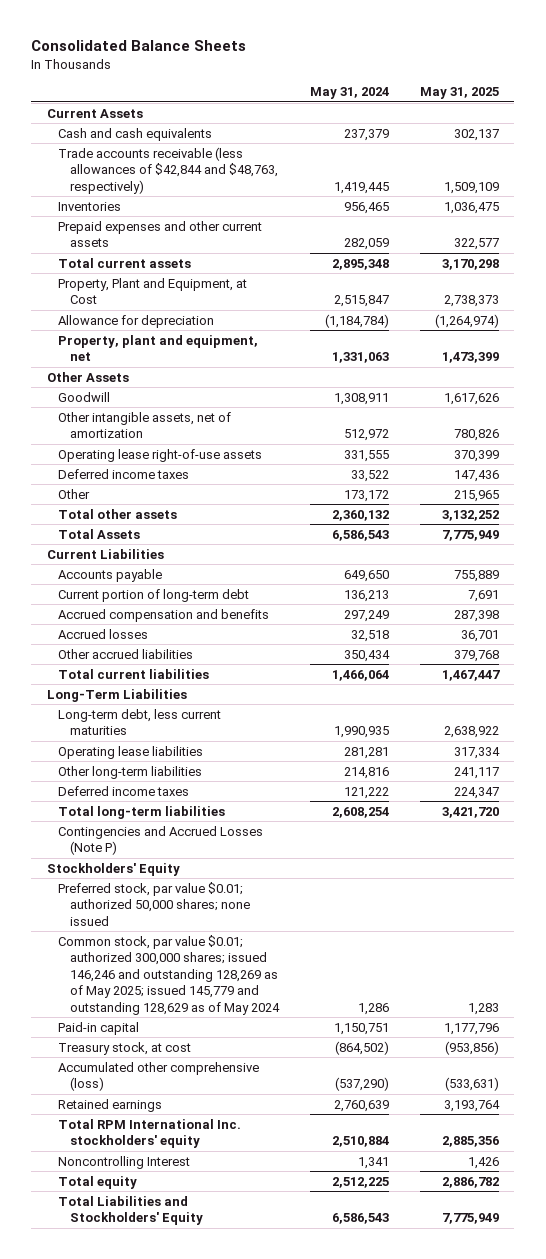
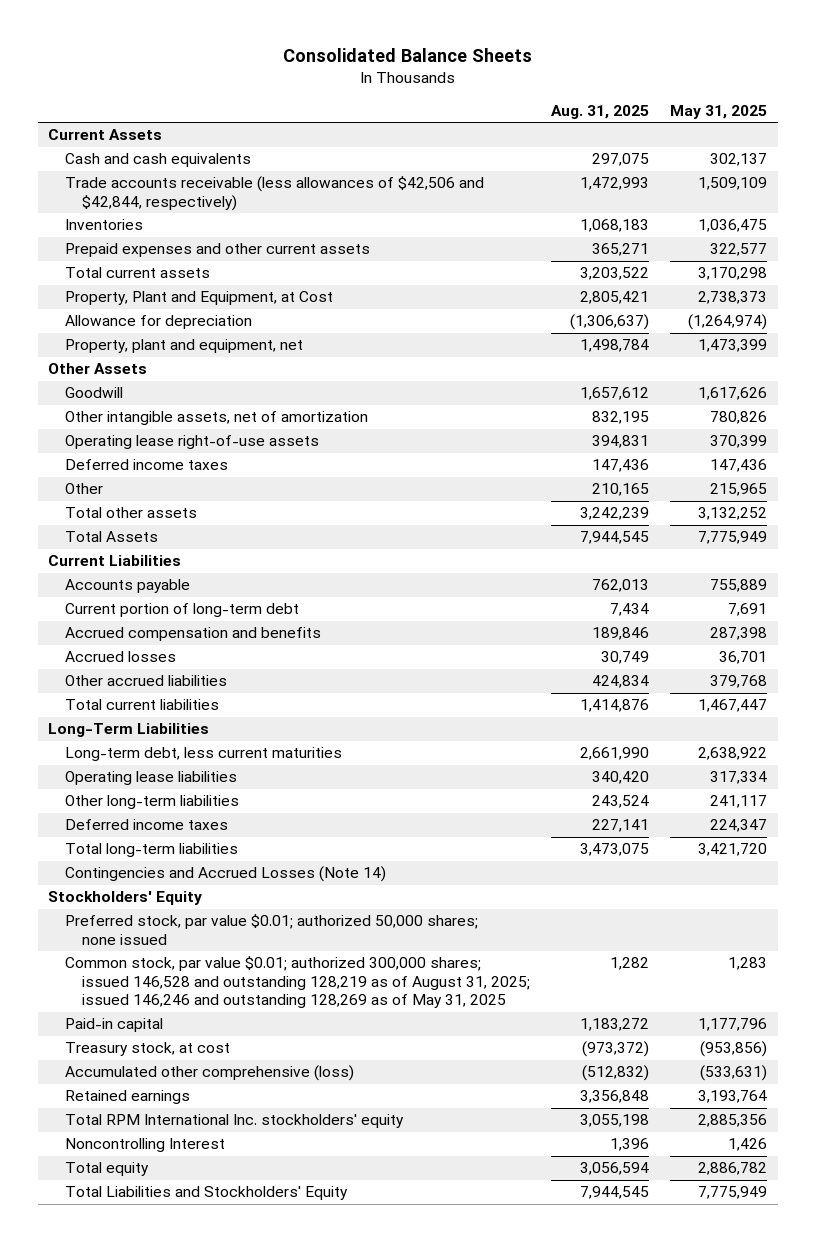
[309,87,389,100] May 31, 2024 -> none
none -> [551,104,650,119] Aug. 31, 2025
[58,146,278,194] Trade accounts receivable (less allowances of $42,844 and $48,763, respectively) -> [65,176,485,211] Trade accounts receivable (less allowances of $42,506 and $42,844, respectively)
[58,825,264,856] Contingencies and Accrued Losses (Note P) -> [65,866,387,883] Contingencies and Accrued Losses (Note 14)
[58,934,280,1015] Common stock, par value $0.01; authorized 300,000 shares; issued 146,246 and outstanding 128,269 as of May 2025; issued 145,779 and outstanding 128,629 as of May 2024 -> [65,956,531,1009] Common stock, par value $0.01; authorized 300,000 shares; issued 146,528 and outstanding 128,219 as of August 31, 2025; issued 146,246 and outstanding 128,269 as of May 31, 2025

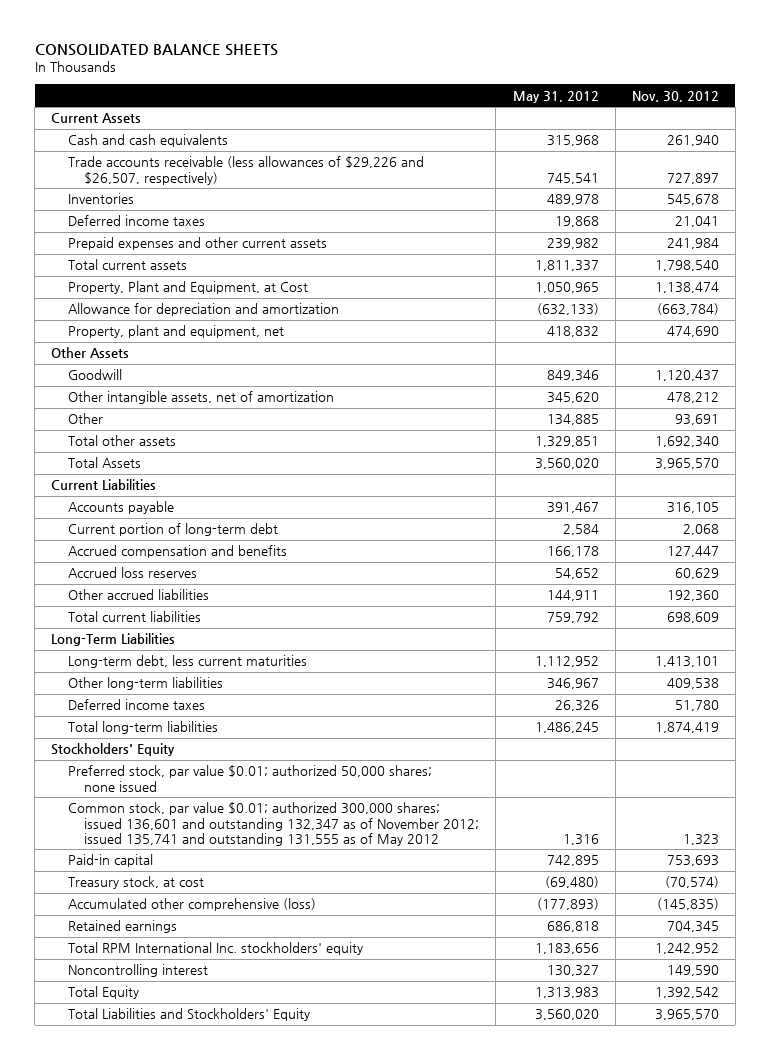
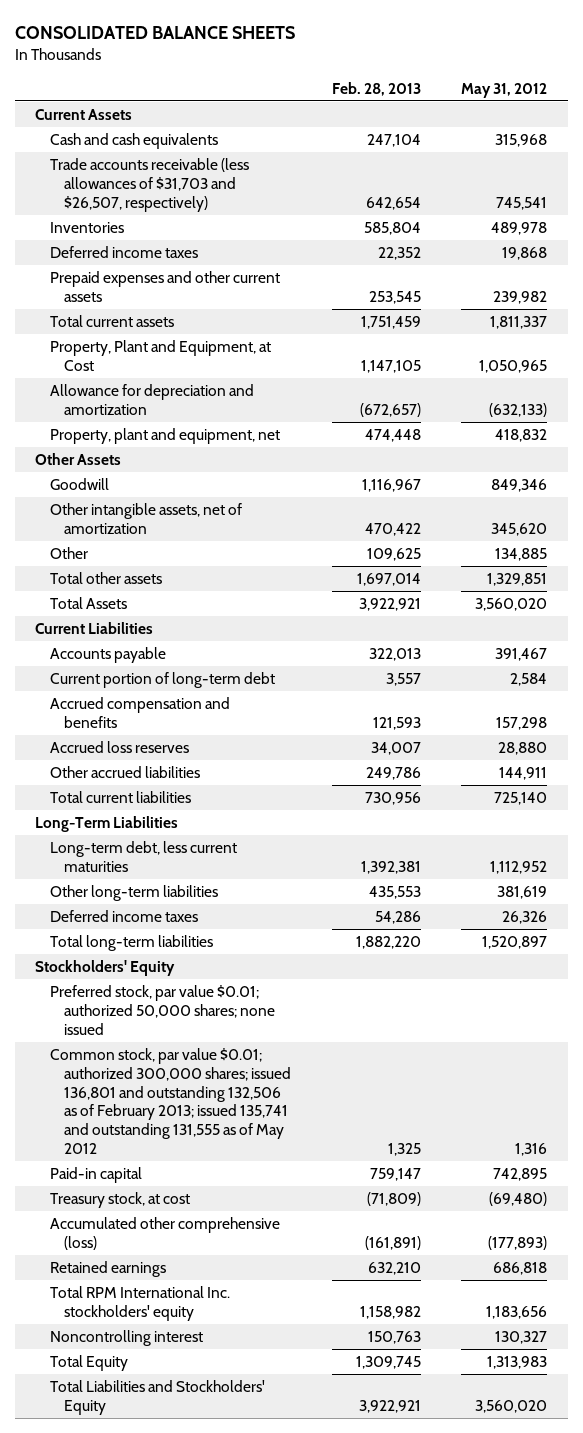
[631,90,719,102] Nov. 30, 2012 -> none
none -> [331,81,421,96] Feb. 28, 2013
[67,156,424,185] Trade accounts receivable (less allowances of $29,226 and $26,507, respectively) -> [49,158,249,212] Trade accounts receivable (less allowances of $31,703 and $26,507, respectively)
[546,546,599,558] 166,178 -> [496,716,548,730] 157,298
[554,568,599,580] 54,652 -> [498,742,548,756] 28,880
[546,612,599,624] 759,792 -> [494,792,548,806] 725,140
[546,678,599,690] 346,967 -> [497,886,548,900] 381,619
[534,722,599,734] 1,486,245 -> [482,936,548,950] 1,520,897
[67,802,480,846] Common stock, par value $0.01; authorized 300,000 shares; issued 136,601 and outstanding 132,347 as of November 2012; issued 135,741 and outstanding 131,555 as of May 2012 -> [49,1048,292,1155] Common stock, par value $0.01; authorized 300,000 shares; issued 136,801 and outstanding 132,506 as of February 2013; issued 135,741 and outstanding 131,555 as of May 2012

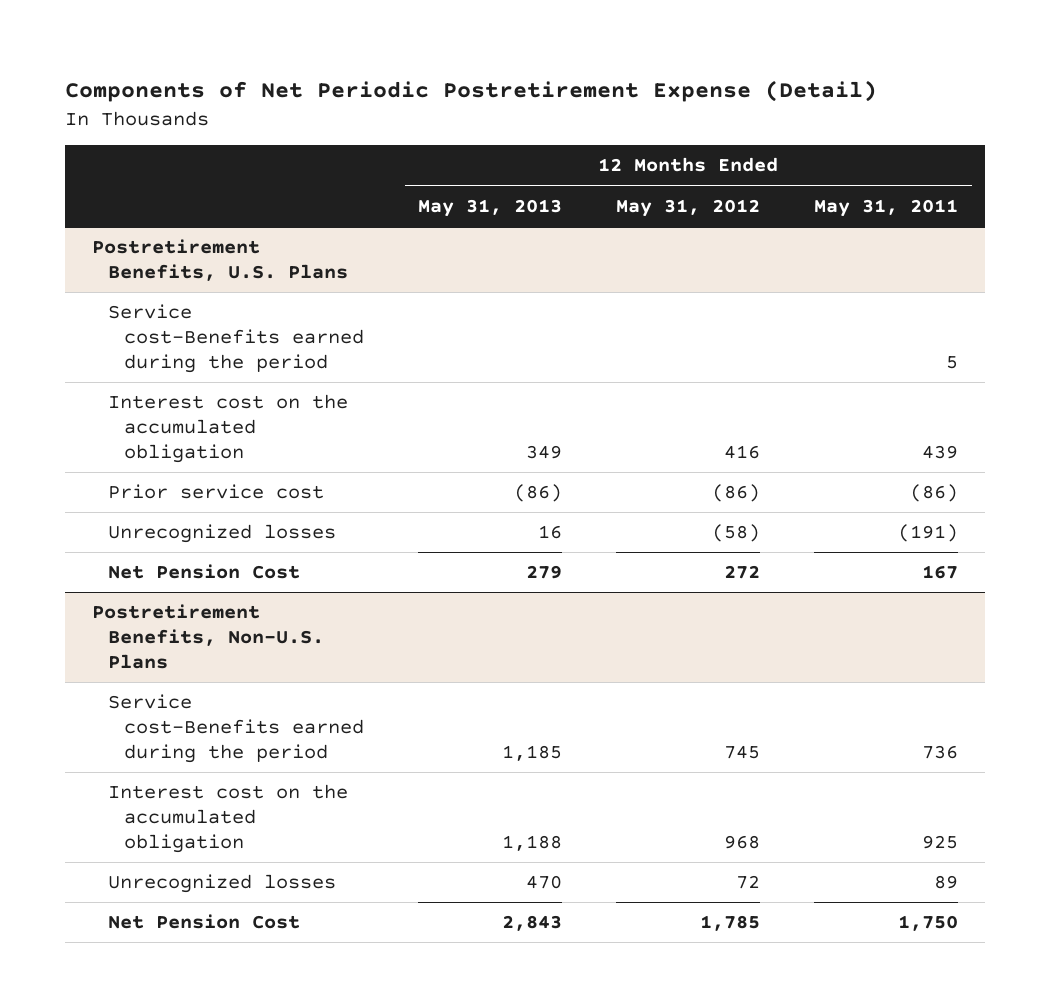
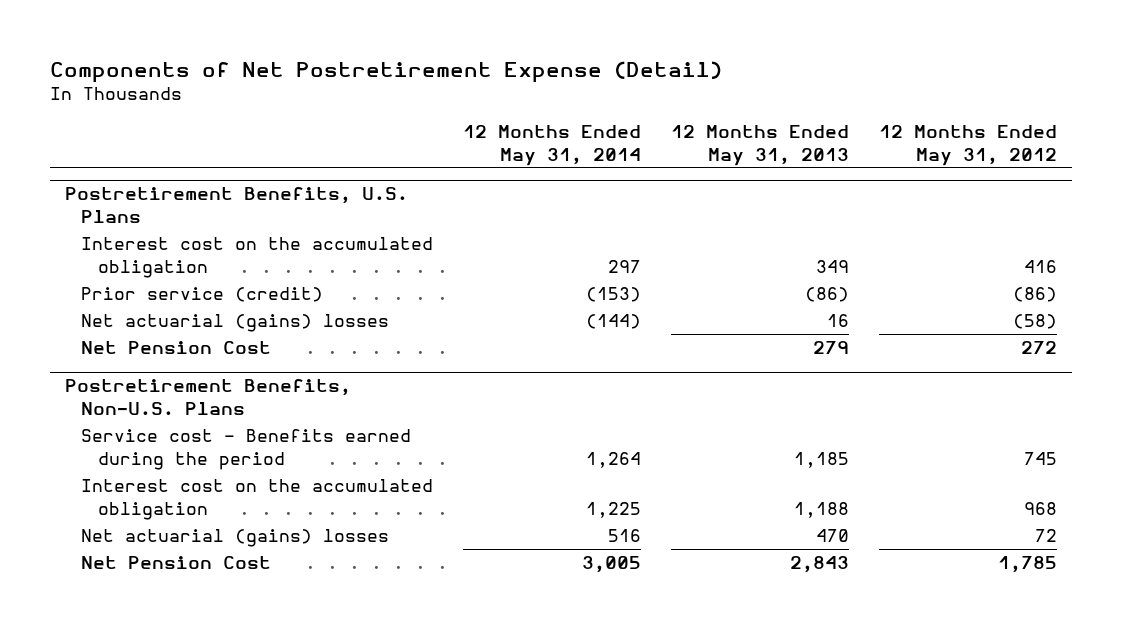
[65,79,878,102] Components of Net Periodic Postretirement Expense (Detail) -> [49,60,722,83] Components of Net Postretirement Expense (Detail)
[814,198,959,217] May 31, 2011 -> none
none -> [463,125,642,166] 12 Months Ended May 31, 2014
[108,304,365,374] Service cost-Benefits earned during the period -> none
[108,484,325,500] Prior service cost -> [81,287,324,303] Prior service (credit)
[108,524,337,544] Unrecognized losses -> [81,314,390,333] Net actuarial (gains) losses
[108,694,365,764] Service cost-Benefits earned during the period -> [81,429,412,470] Service cost - Benefits earned during the period
[108,874,337,894] Unrecognized losses -> [81,529,390,548] Net actuarial (gains) losses

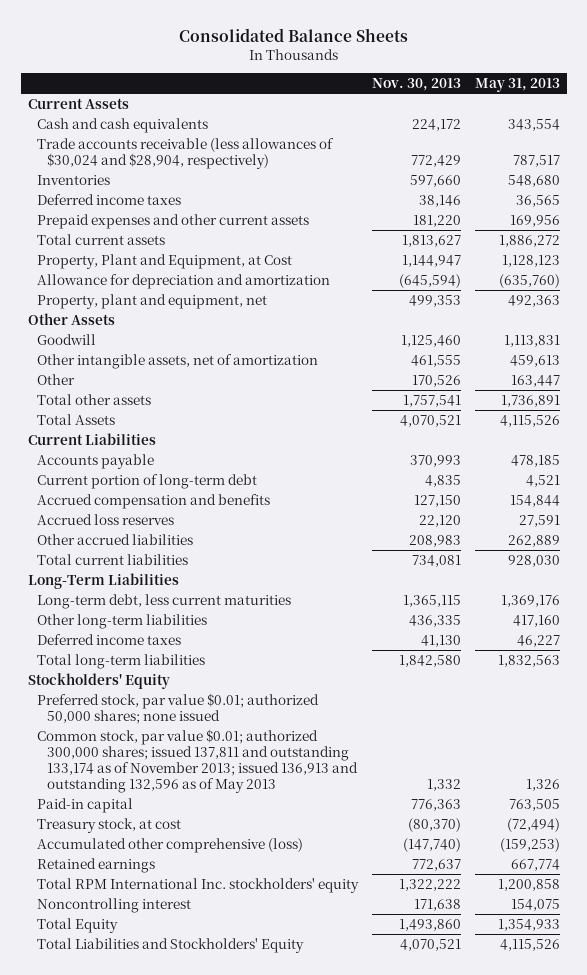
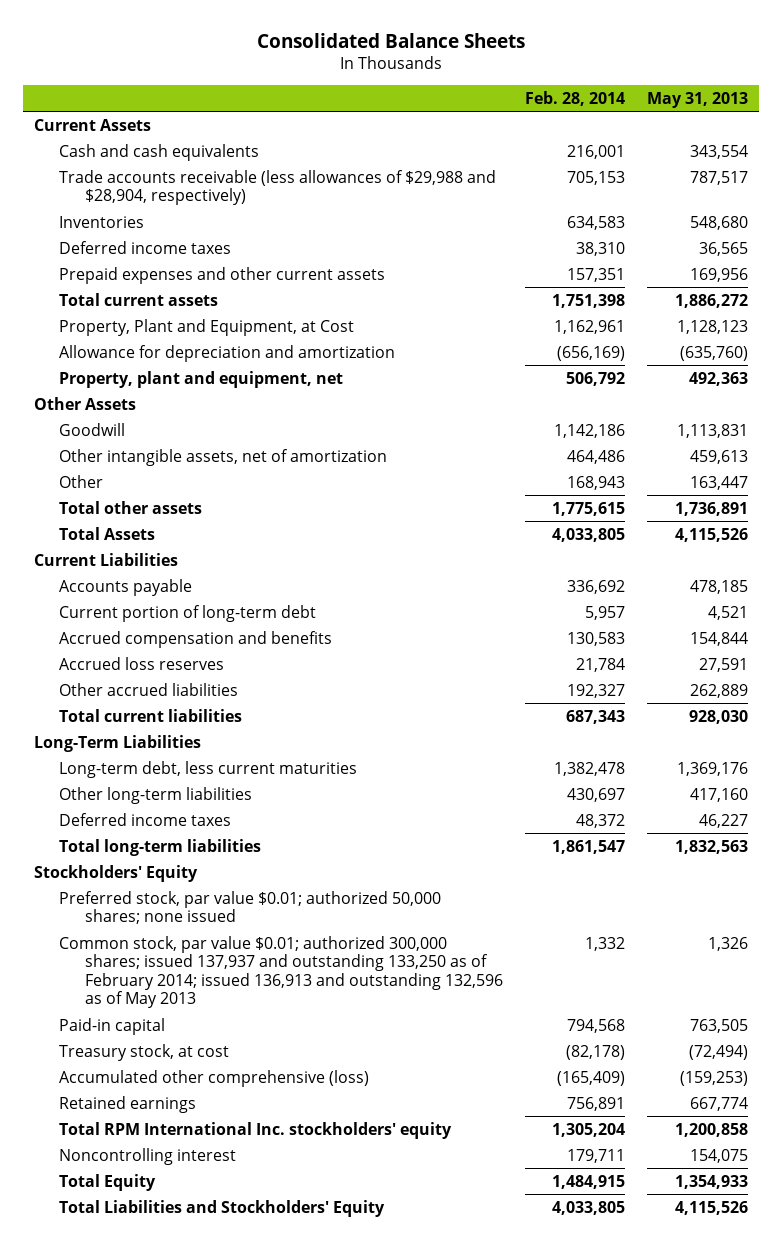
[372,78,462,92] Nov. 30, 2013 -> none
none -> [524,91,625,107] Feb. 28, 2014
[37,137,335,169] Trade accounts receivable (less allowances of $30,024 and $28,904, respectively) -> [59,169,497,206] Trade accounts receivable (less allowances of $29,988 and $28,904, respectively)
[37,728,359,793] Common stock, par value $0.01; authorized 300,000 shares; issued 137,811 and outstanding 133,174 as of November 2013; issued 136,913 and outstanding 132,596 as of May 2013 -> [59,935,503,1009] Common stock, par value $0.01; authorized 300,000 shares; issued 137,937 and outstanding 133,250 as of February 2014; issued 136,913 and outstanding 132,596 as of May 2013

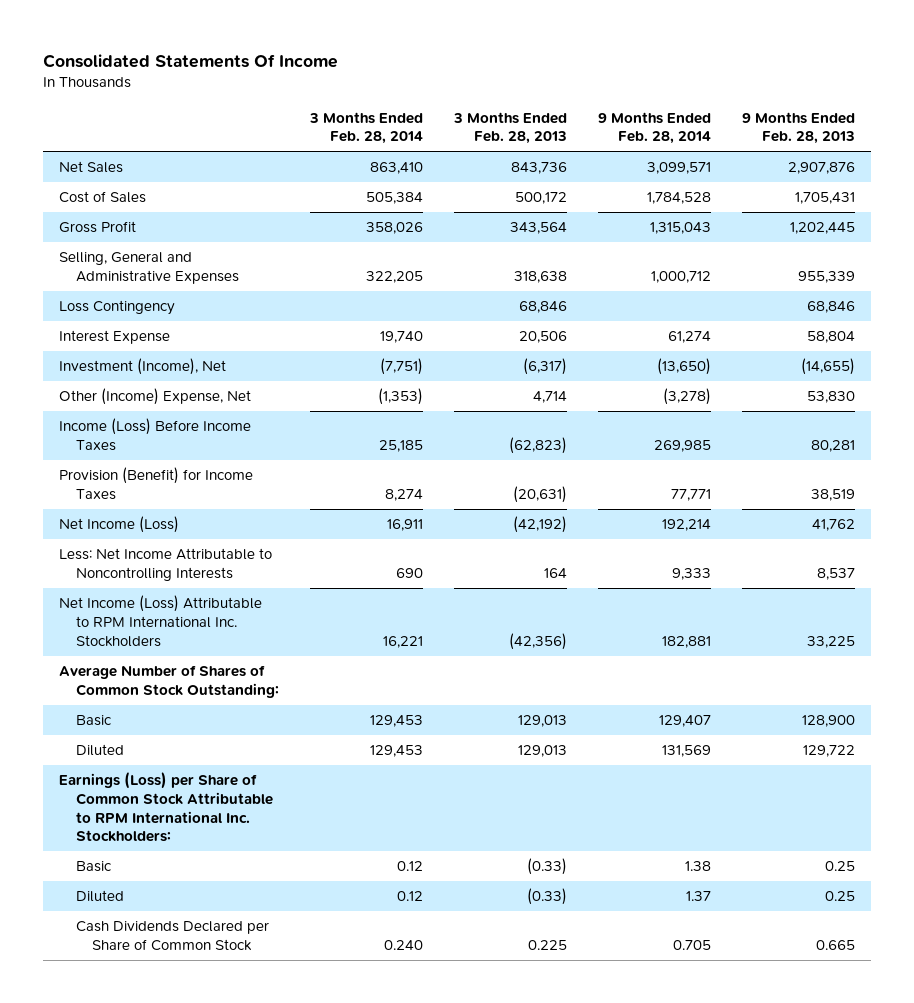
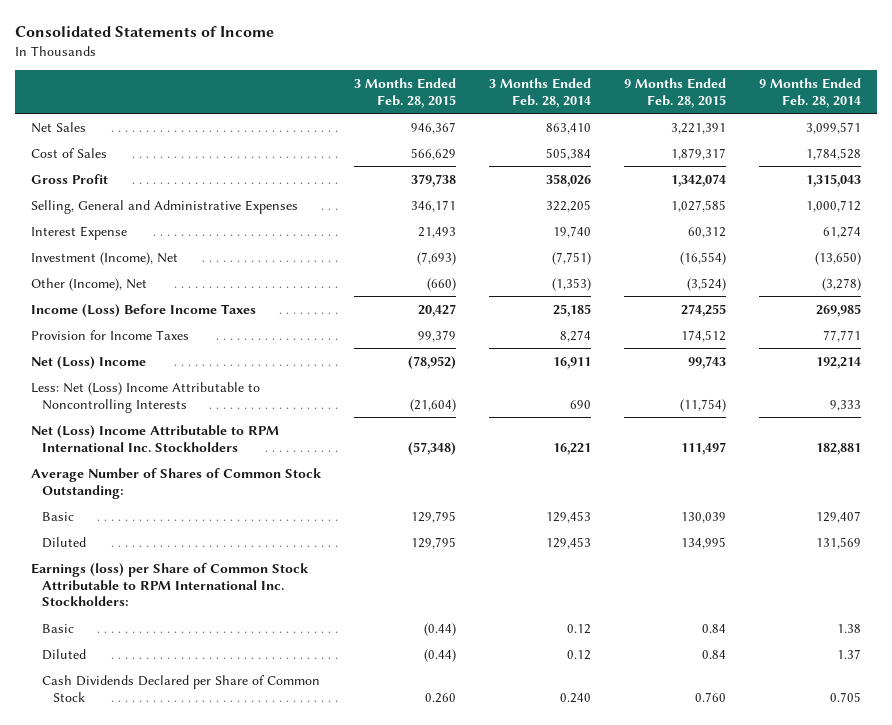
[43,53,339,68] Consolidated Statements Of Income -> [15,25,275,37] Consolidated Statements of Income
[452,111,567,145] 3 Months Ended Feb. 28, 2013 -> none
[742,111,856,145] 9 Months Ended Feb. 28, 2013 -> none
none -> [354,77,457,108] 3 Months Ended Feb. 28, 2015
none -> [623,77,726,108] 9 Months Ended Feb. 28, 2015
[59,300,176,316] Loss Contingency -> none
[59,388,252,406] Other (Income) Expense, Net -> [31,277,148,291] Other (Income), Net
[59,467,254,500] Provision (Benefit) for Income Taxes -> [31,329,190,340] Provision for Income Taxes
[59,516,180,534] Net Income (Loss) -> [31,355,147,369] Net (Loss) Income
[59,548,273,581] Less: Net Income Attributable to Noncontrolling Interests -> [31,381,261,413] Less: Net (Loss) Income Attributable to Noncontrolling Interests
[59,595,263,647] Net Income (Loss) Attributable to RPM International Inc. Stockholders -> [31,424,280,452] Net (Loss) Income Attributable to RPM International Inc. Stockholders
[59,772,273,843] Earnings (Loss) per Share of Common Stock Attributable to RPM International Inc. Stockholders: -> [31,562,310,607] Earnings (loss) per Share of Common Stock Attributable to RPM International Inc. Stockholders:

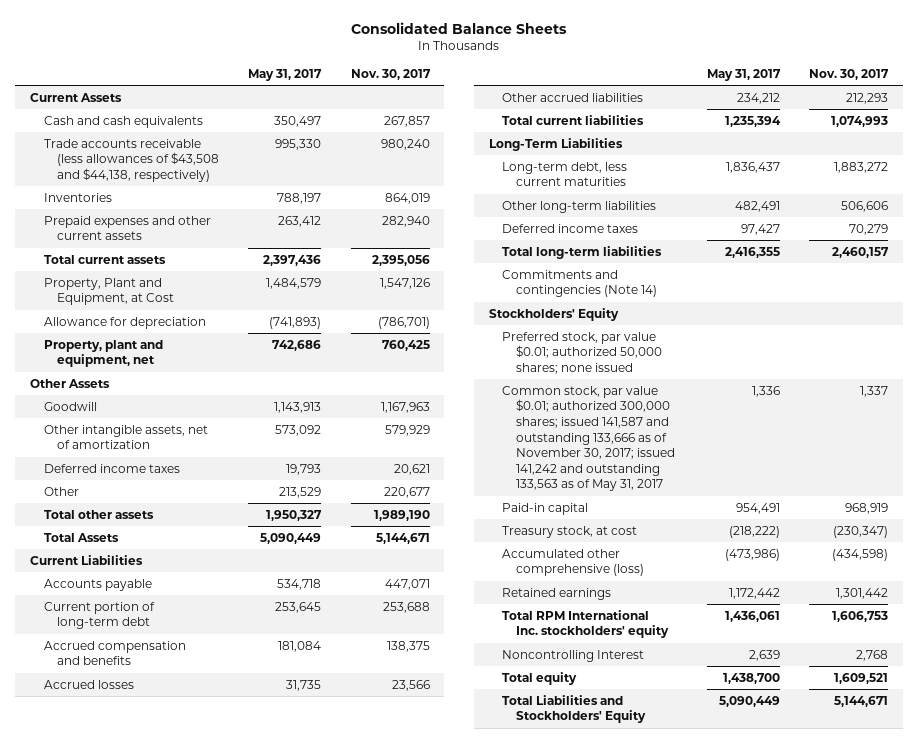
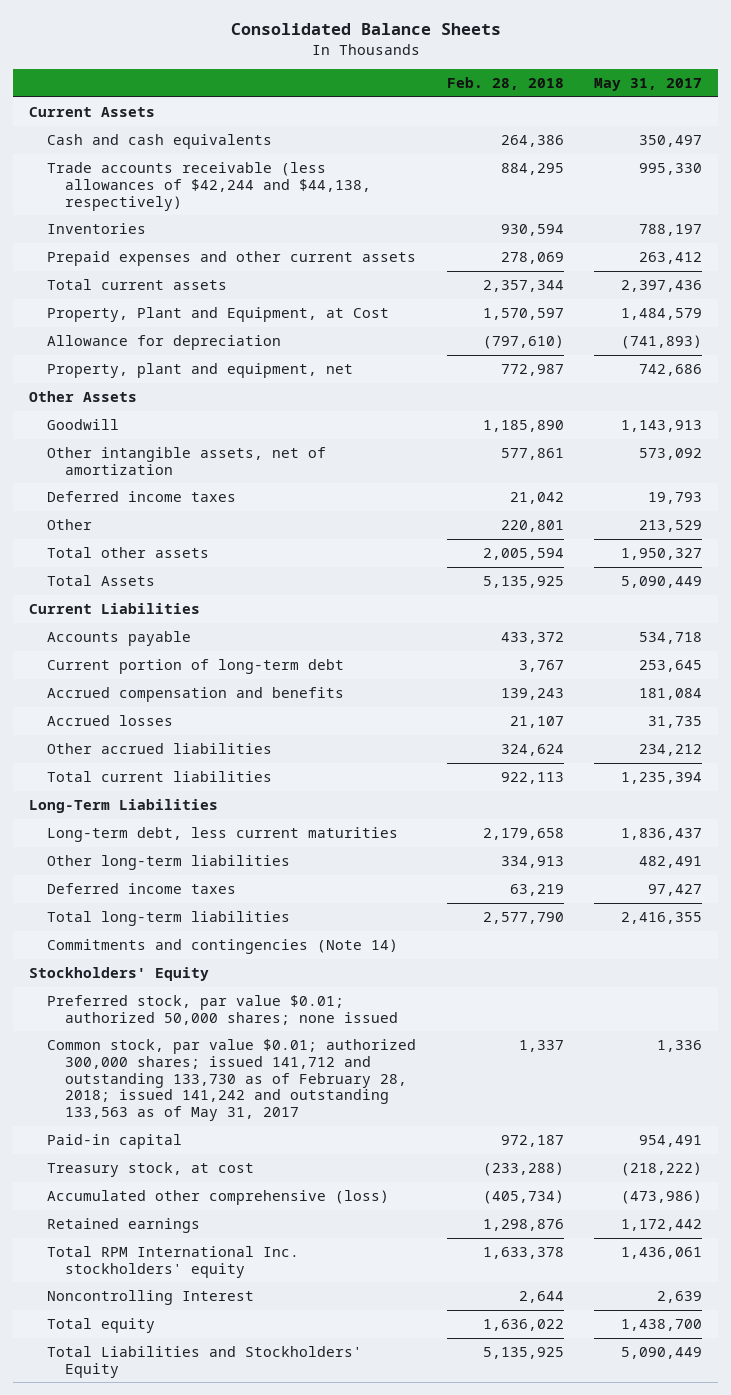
[350,68,431,80] Nov. 30, 2017 -> none
none -> [446,77,564,91] Feb. 28, 2018
[43,138,220,182] Trade accounts receivable (less allowances of $43,508 and $44,138, respectively) -> [46,161,372,211] Trade accounts receivable (less allowances of $42,244 and $44,138, respectively)
[502,385,675,492] Common stock, par value $0.01; authorized 300,000 shares; issued 141,587 and outstanding 133,666 as of November 30, 2017; issued 141,242 and outstanding 133,563 as of May 31, 2017 -> [46,1038,416,1122] Common stock, par value $0.01; authorized 300,000 shares; issued 141,712 and outstanding 133,730 as of February 28, 2018; issued 141,242 and outstanding 133,563 as of May 31, 2017

